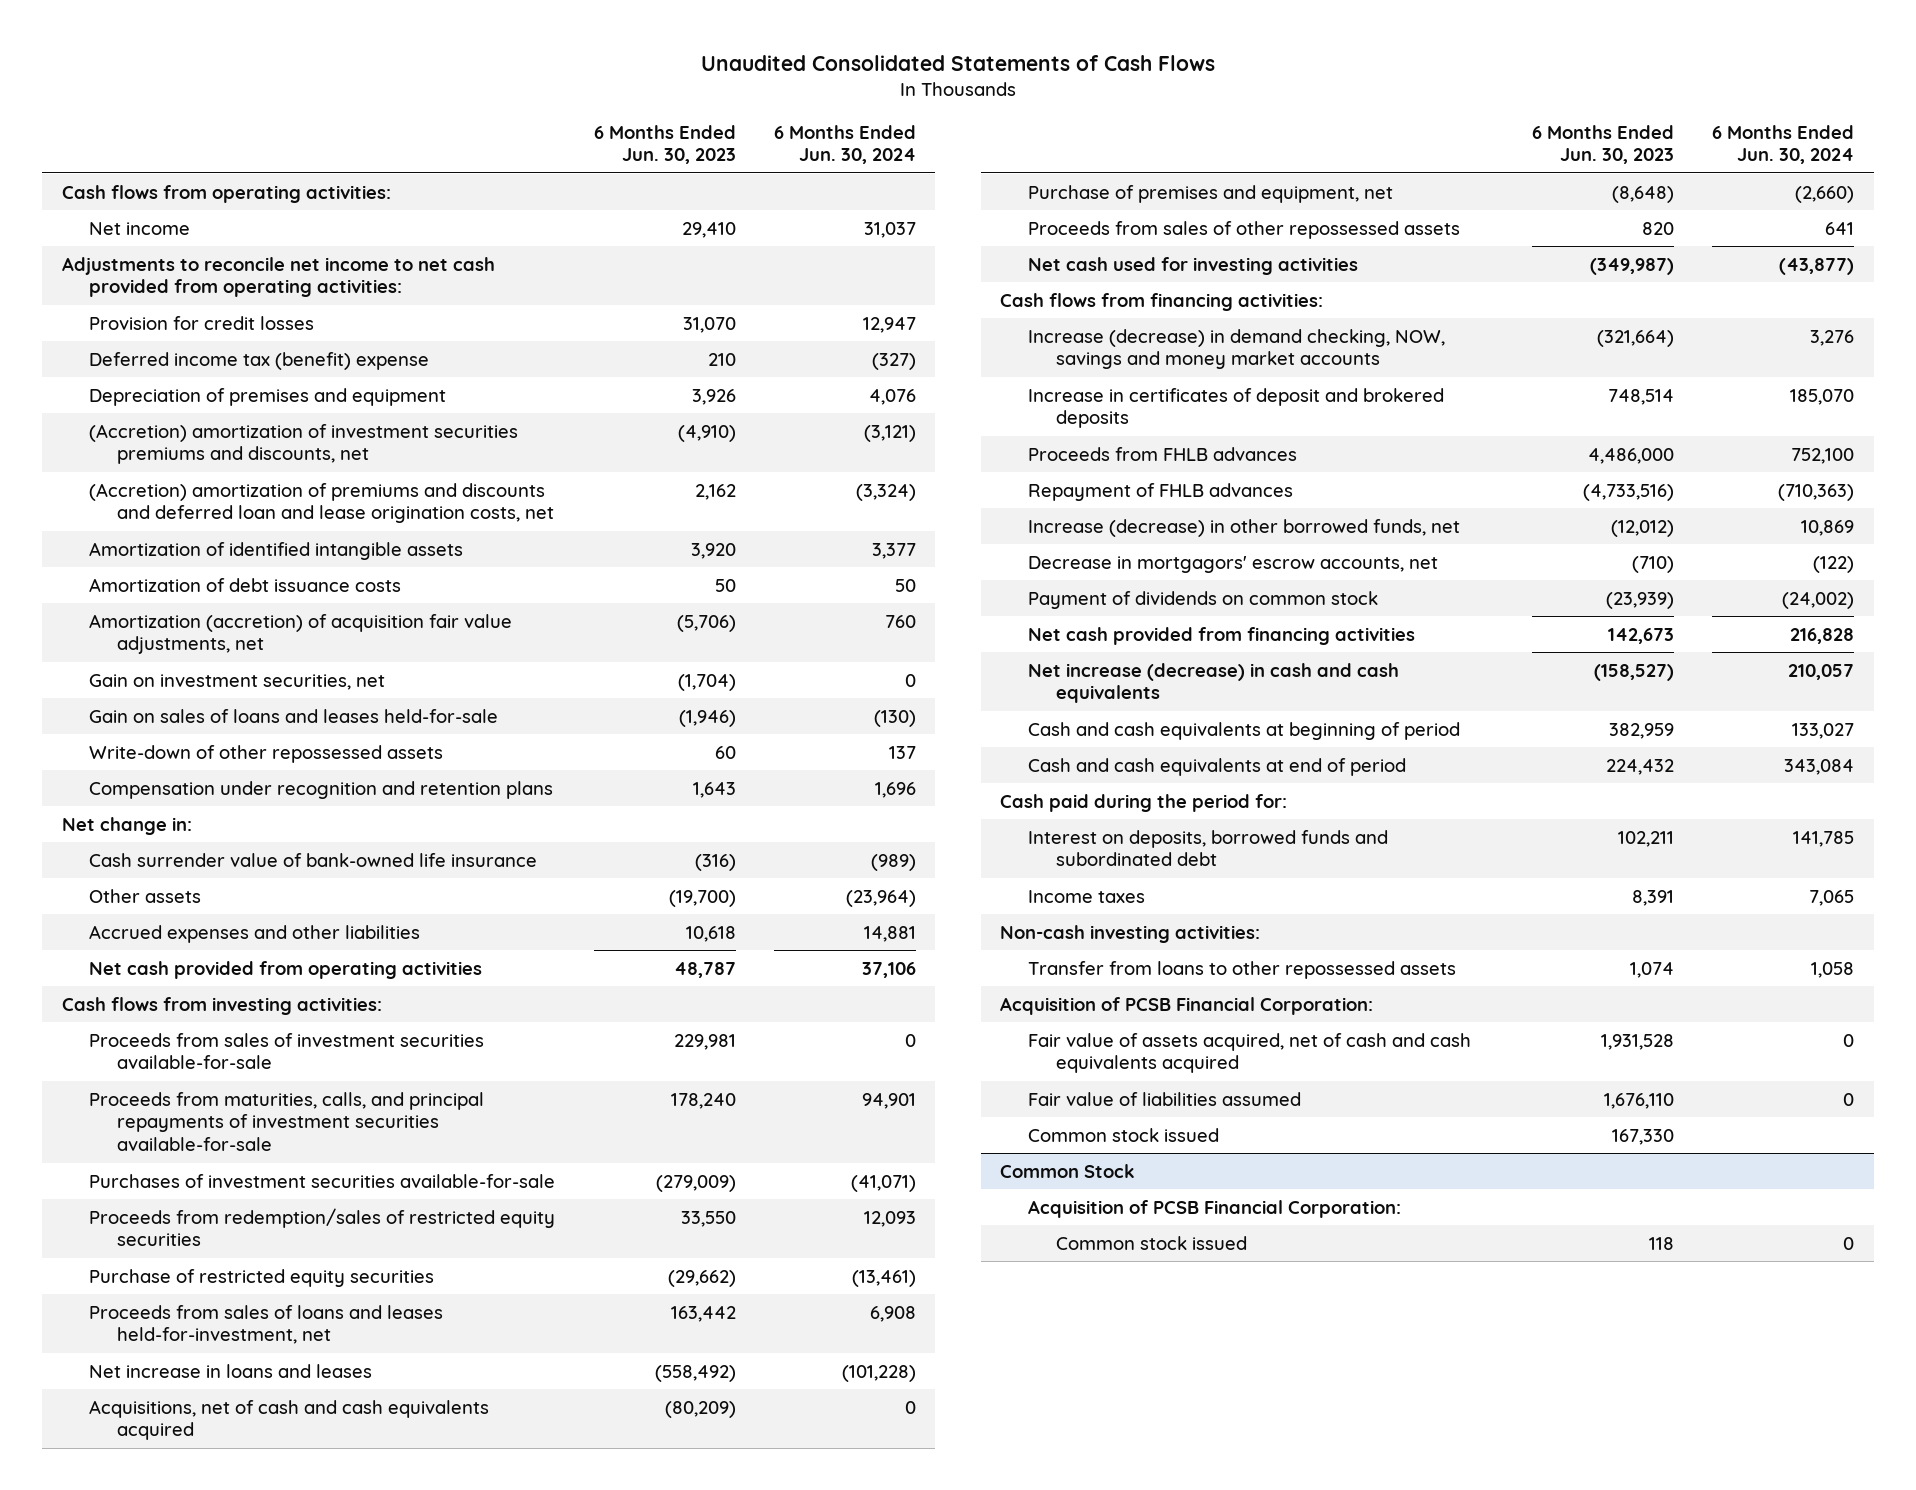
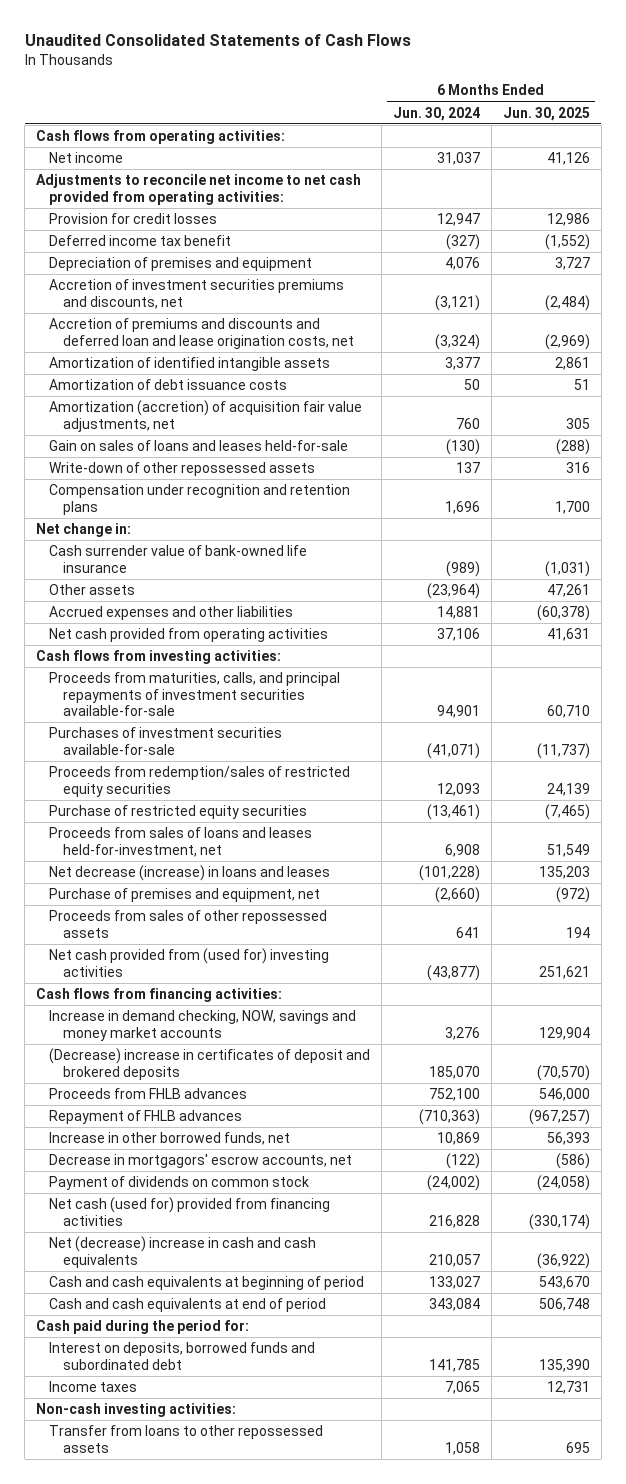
[593,124,736,165] 6 Months Ended Jun. 30, 2023 -> none
none -> [502,106,590,121] Jun. 30, 2025
[89,351,430,370] Deferred income tax (benefit) expense -> [49,235,232,247] Deferred income tax benefit
[89,423,519,465] (Accretion) amortization of investment securities premiums and discounts, net -> [49,279,345,309] Accretion of investment securities premiums and discounts, net
[89,482,555,524] (Accretion) amortization of premiums and discounts and deferred loan and lease origination costs, net -> [49,318,354,349] Accretion of premiums and discounts and deferred loan and lease origination costs, net
[89,673,386,690] Gain on investment securities, net -> none
[89,1032,485,1070] Proceeds from sales of investment securities available-for-sale -> none
[89,1399,490,1441] Acquisitions, net of cash and cash equivalents acquired -> none
[89,1363,373,1378] Net increase in loans and leases -> [49,865,331,882] Net decrease (increase) in loans and leases
[1027,256,1358,275] Net cash used for investing activities -> [49,948,330,977] Net cash provided from (used for) investing activities
[1027,328,1445,370] Increase (decrease) in demand checking, NOW, savings and money market accounts -> [49,1010,357,1041] Increase in demand checking, NOW, savings and money market accounts
[1027,387,1444,429] Increase in certificates of deposit and brokered deposits -> [49,1048,371,1080] (Decrease) increase in certificates of deposit and brokered deposits
[1027,518,1460,537] Increase (decrease) in other borrowed funds, net -> [49,1132,291,1146] Increase in other borrowed funds, net
[1027,626,1415,645] Net cash provided from financing activities -> [49,1197,331,1226] Net cash (used for) provided from financing activities
[1027,662,1399,704] Net increase (decrease) in cash and cash equivalents -> [49,1236,317,1268] Net (decrease) increase in cash and cash equivalents
[1000,996,1374,1015] Acquisition of PCSB Financial Corporation: -> none
[1027,1032,1471,1074] Fair value of assets acquired, net of cash and cash equivalents acquired -> none
[1027,1091,1301,1106] Fair value of liabilities assumed -> none
[1027,1127,1219,1142] Common stock issued -> none
[1000,1163,1136,1178] Common Stock -> none
[1027,1199,1401,1218] Acquisition of PCSB Financial Corporation: -> none
[1055,1235,1247,1250] Common stock issued -> none

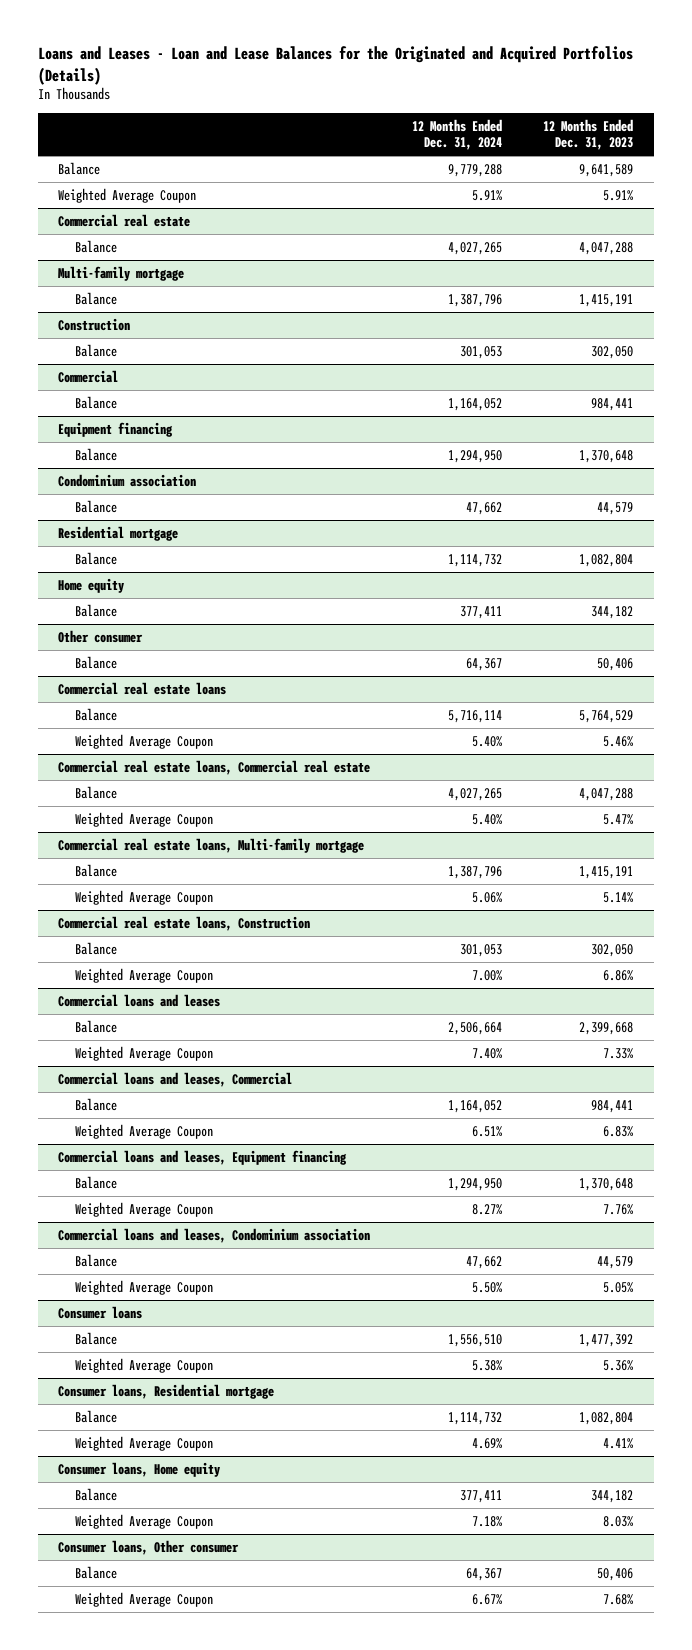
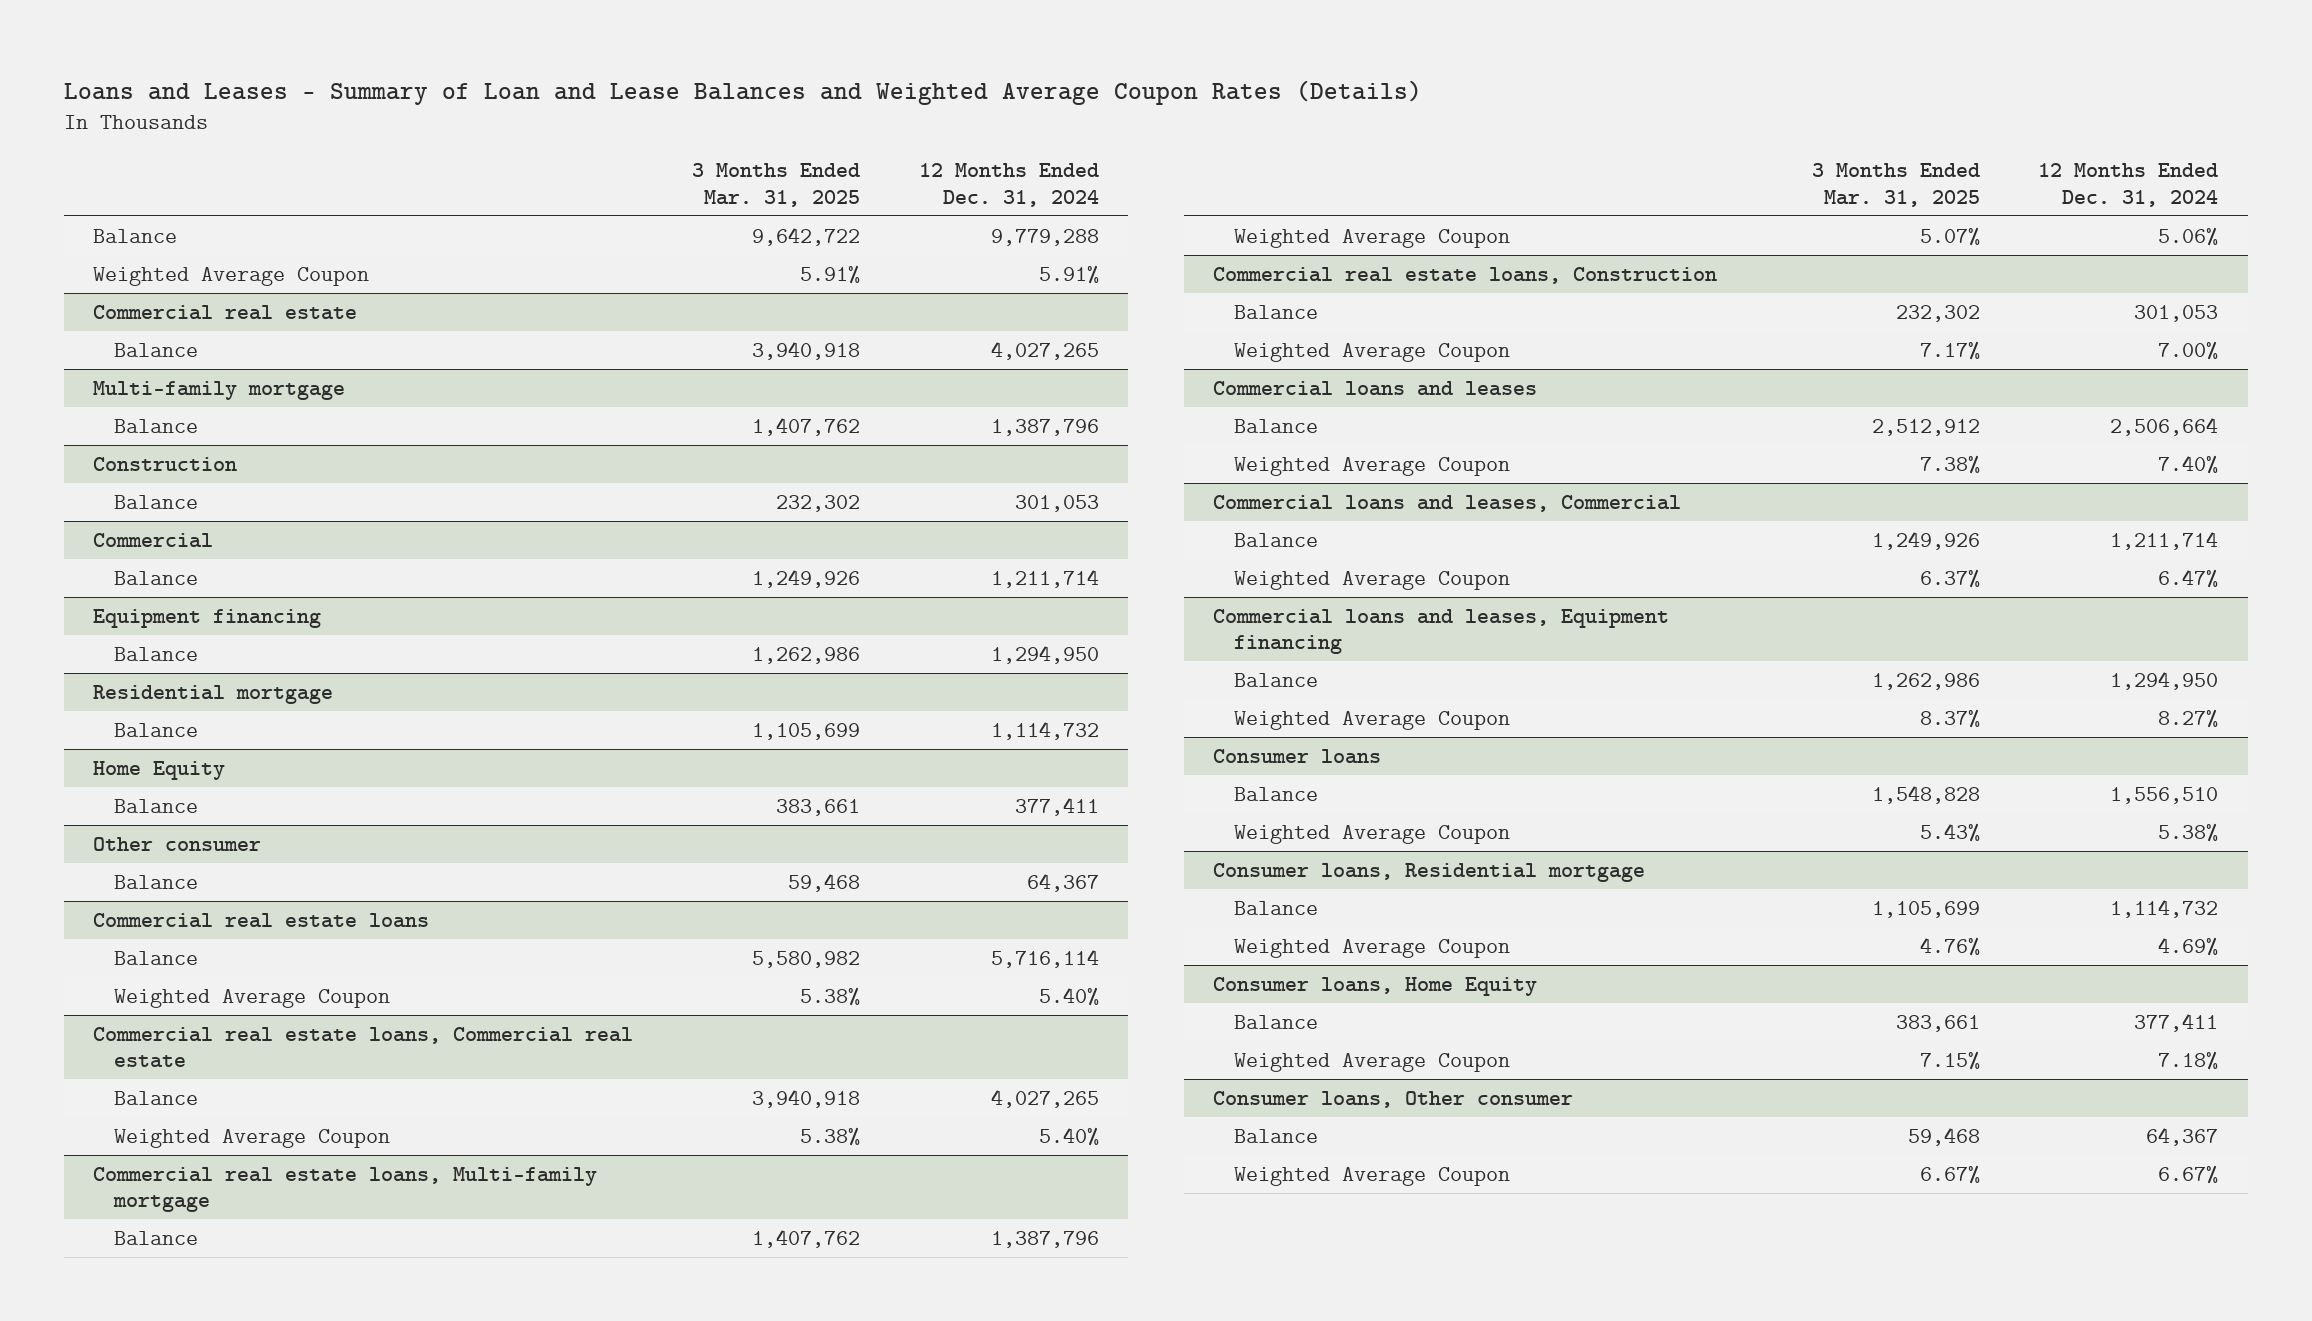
[37,46,633,85] Loans and Leases - Loan and Lease Balances for the Originated and Acquired Portfolios (Details) -> [64,79,1423,105] Loans and Leases - Summary of Loan and Lease Balances and Weighted Average Coupon Rates (Details)
[543,118,634,151] 12 Months Ended Dec. 31, 2023 -> none
none -> [691,163,860,207] 3 Months Ended Mar. 31, 2025
[447,397,502,411] 1,164,052 -> [990,568,1099,588] 1,211,714
[58,473,197,487] Condominium association -> none
[74,499,117,513] Balance -> none
[58,577,125,593] Home equity -> [93,760,226,780] Home Equity
[447,1099,502,1113] 1,164,052 -> [2110,530,2219,550] 1,211,714
[471,1125,502,1137] 6.51% -> [2158,568,2219,588] 6.47%
[58,1227,371,1243] Commercial loans and leases, Condominium association -> none
[74,1253,117,1267] Balance -> none
[74,1279,213,1295] Weighted Average Coupon -> none
[58,1461,221,1477] Consumer loans, Home equity -> [1213,976,1538,996] Consumer loans, Home Equity

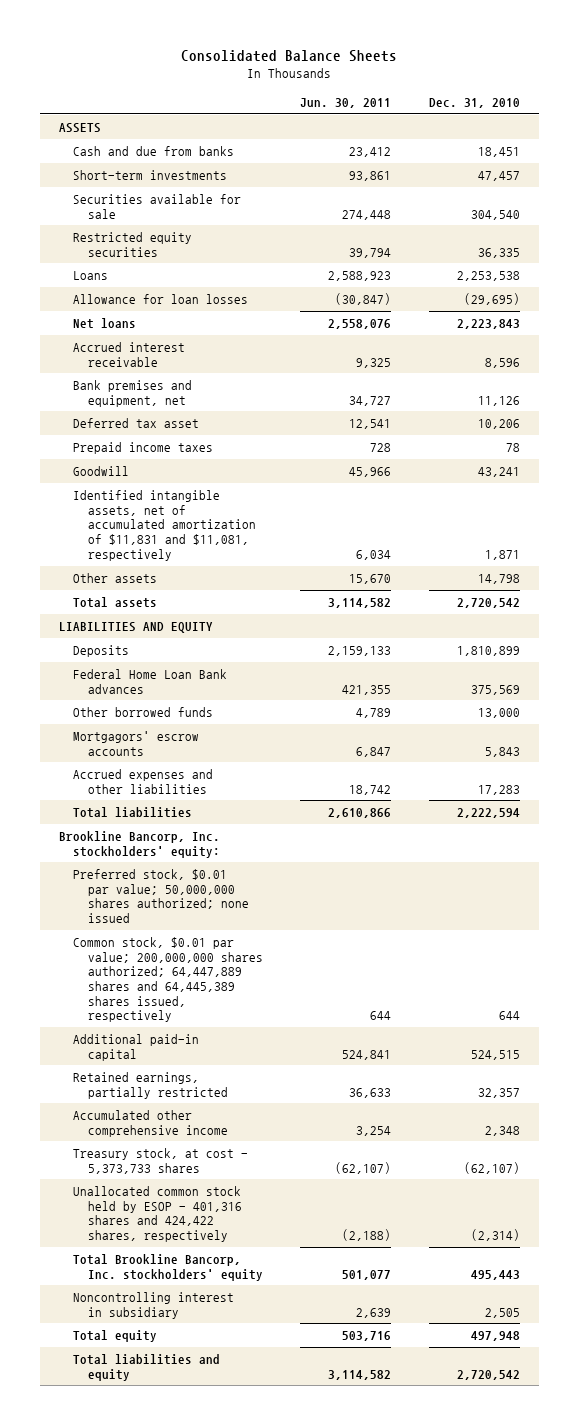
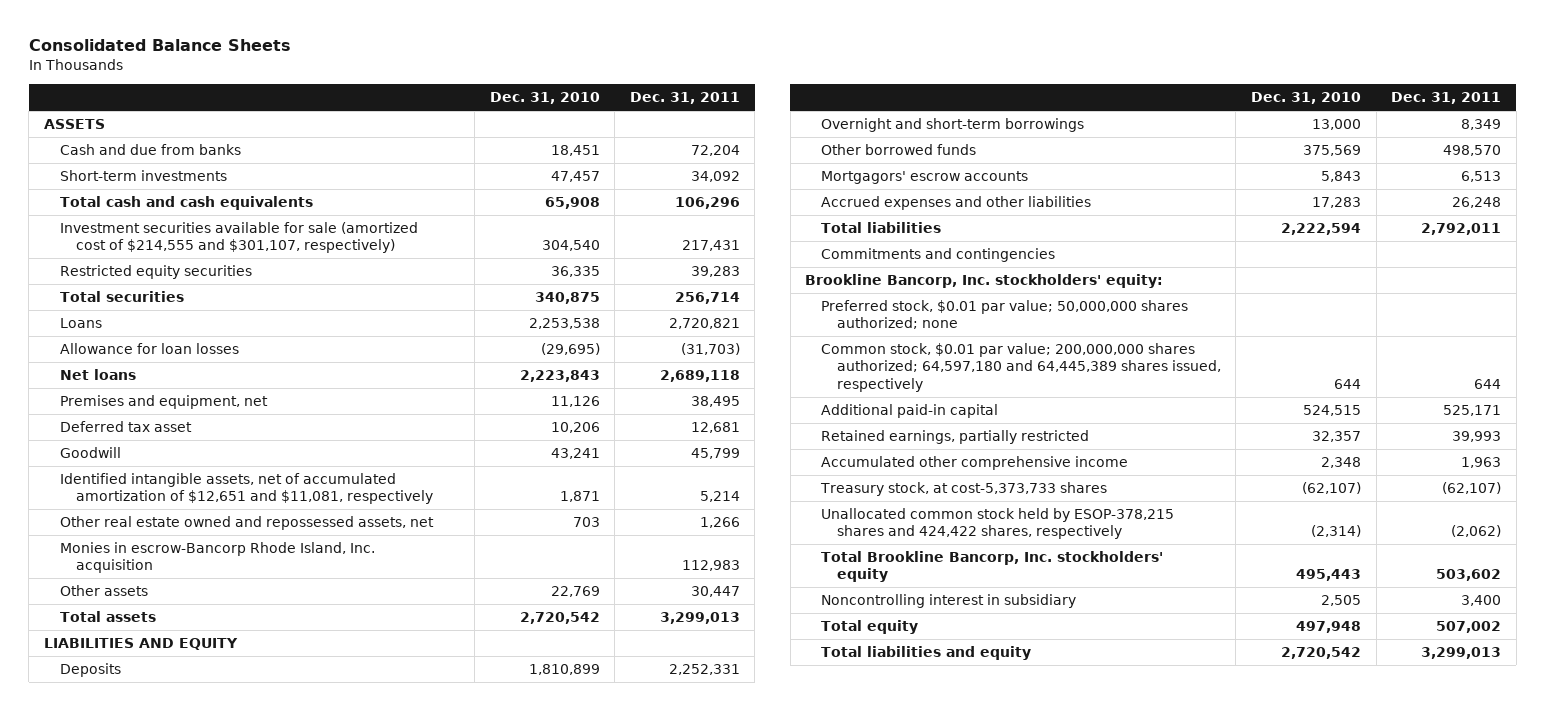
[300,97,392,108] Jun. 30, 2011 -> none
none -> [629,92,740,105] Dec. 31, 2011
none -> [59,196,313,211] Total cash and cash equivalents
[73,193,242,219] Securities available for sale -> [59,222,418,254] Investment securities available for sale (amortized cost of $214,555 and $301,107, respectively)
none -> [59,291,184,303] Total securities
[73,341,186,367] Accrued interest receivable -> none
[73,379,193,407] Bank premises and equipment, net -> [59,395,268,410] Premises and equipment, net
[73,441,214,454] Prepaid income taxes -> none
[73,489,256,561] Identified intangible assets, net of accumulated amortization of $11,831 and $11,081, respectively -> [59,473,433,505] Identified intangible assets, net of accumulated amortization of $12,651 and $11,081, respectively
none -> [59,516,434,531] Other real estate owned and repossessed assets, net
none -> [59,542,375,574] Monies in escrow-Bancorp Rhode Island, Inc. acquisition
[477,573,520,584] 14,798 -> [550,586,600,598] 22,769
[73,668,228,694] Federal Home Loan Bank advances -> none
none -> [821,118,1085,133] Overnight and short-term borrowings
[477,707,520,718] 13,000 -> [1302,145,1361,157] 375,569
none -> [821,248,1056,263] Commitments and contingencies
[73,868,249,924] Preferred stock, $0.01 par value; 50,000,000 shares authorized; none issued -> [821,300,1189,330] Preferred stock, $0.01 par value; 50,000,000 shares authorized; none
[73,936,263,1023] Common stock, $0.01 par value; 200,000,000 shares authorized; 64,447,889 shares and 64,445,389 shares issued, respectively -> [821,343,1221,392] Common stock, $0.01 par value; 200,000,000 shares authorized; 64,597,180 and 64,445,389 shares issued, respectively
[73,1147,249,1174] Treasury stock, at cost - 5,373,733 shares -> [820,482,1108,497] Treasury stock, at cost-5,373,733 shares
[73,1185,242,1243] Unallocated common stock held by ESOP - 401,316 shares and 424,422 shares, respectively -> [821,508,1175,540] Unallocated common stock held by ESOP-378,215 shares and 424,422 shares, respectively

